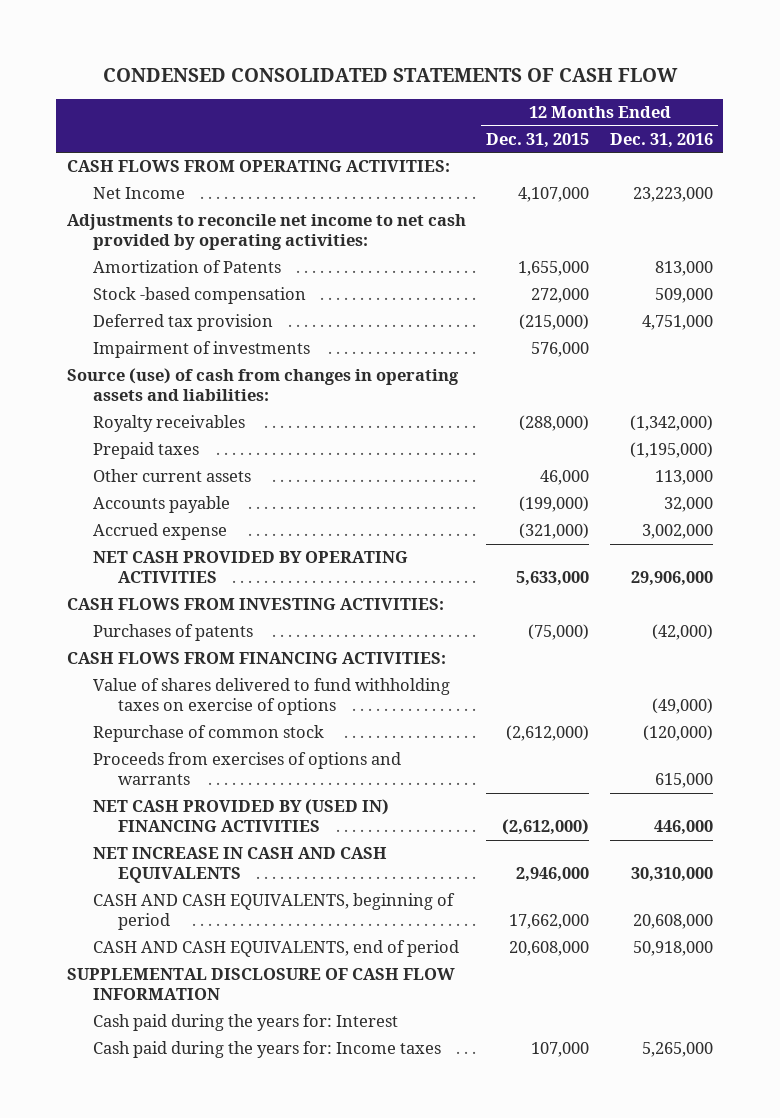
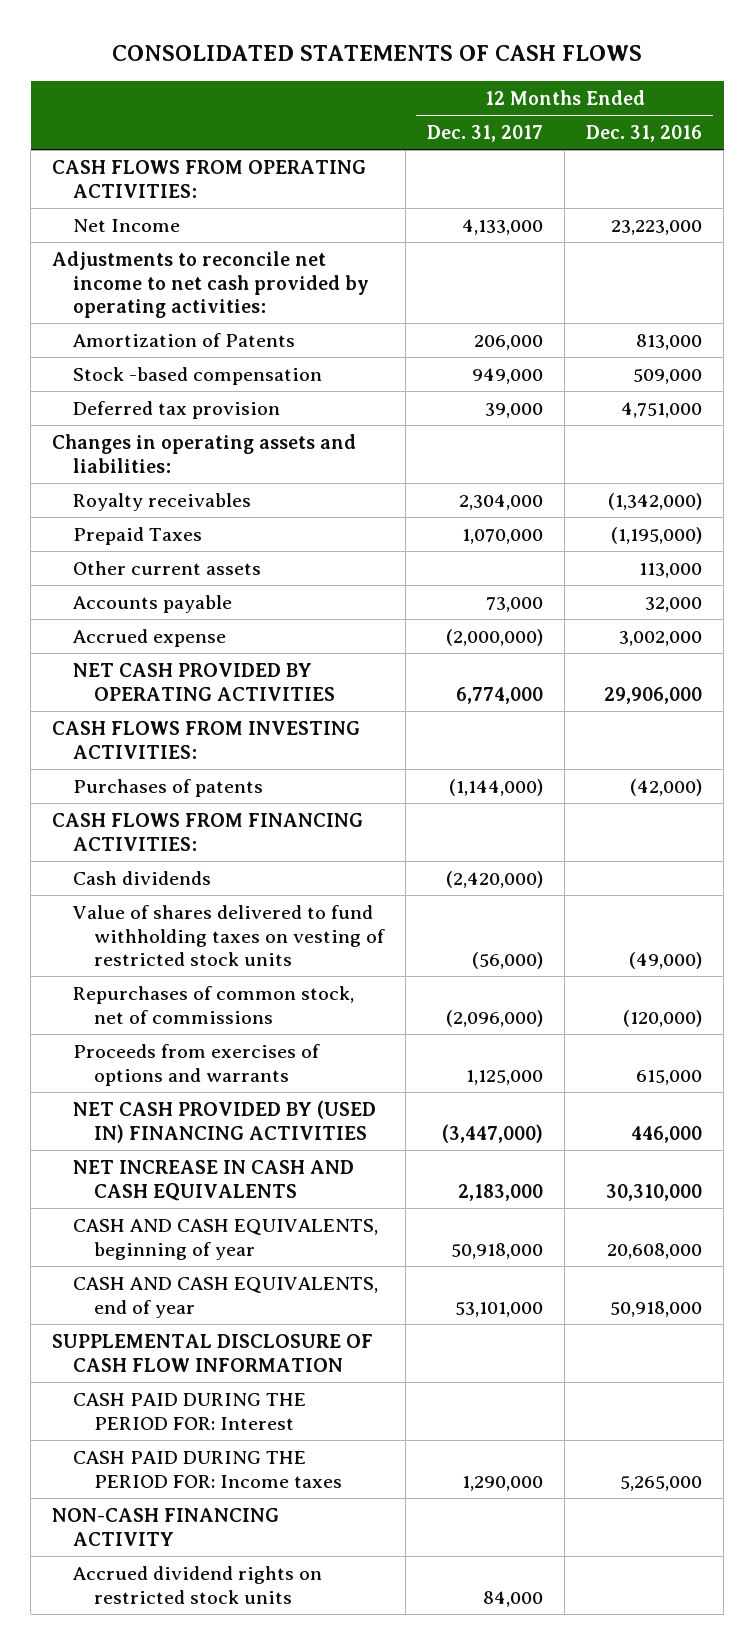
[102,68,678,83] CONDENSED CONSOLIDATED STATEMENTS OF CASH FLOW -> [112,45,643,62] CONSOLIDATED STATEMENTS OF CASH FLOWS
[486,132,590,148] Dec. 31, 2015 -> none
none -> [426,125,543,143] Dec. 31, 2017
[92,341,310,359] Impairment of investments -> none
[66,368,459,402] Source (use) of cash from changes in operating assets and liabilities: -> [52,433,357,473] Changes in operating assets and liabilities:
[92,442,199,460] Prepaid taxes -> [72,526,202,545] Prepaid Taxes
none -> [72,870,211,885] Cash dividends
[92,678,450,716] Value of shares delivered to fund withholding taxes on exercise of options -> [71,904,385,967] Value of shares delivered to fund withholding taxes on vesting of restricted stock units
[92,725,324,743] Repurchase of common stock -> [72,985,354,1024] Repurchases of common stock, net of commissions
[92,893,455,931] CASH AND CASH EQUIVALENTS, beginning of period -> [72,1218,378,1260] CASH AND CASH EQUIVALENTS, beginning of year
[92,940,459,958] CASH AND CASH EQUIVALENTS, end of period -> [72,1276,378,1318] CASH AND CASH EQUIVALENTS, end of year
[92,1014,398,1032] Cash paid during the years for: Interest -> [72,1392,306,1430] CASH PAID DURING THE PERIOD FOR: Interest
[92,1041,441,1059] Cash paid during the years for: Income taxes -> [72,1450,342,1488] CASH PAID DURING THE PERIOD FOR: Income taxes
none -> [52,1507,280,1546] NON-CASH FINANCING ACTIVITY
none -> [72,1565,322,1604] Accrued dividend rights on restricted stock units

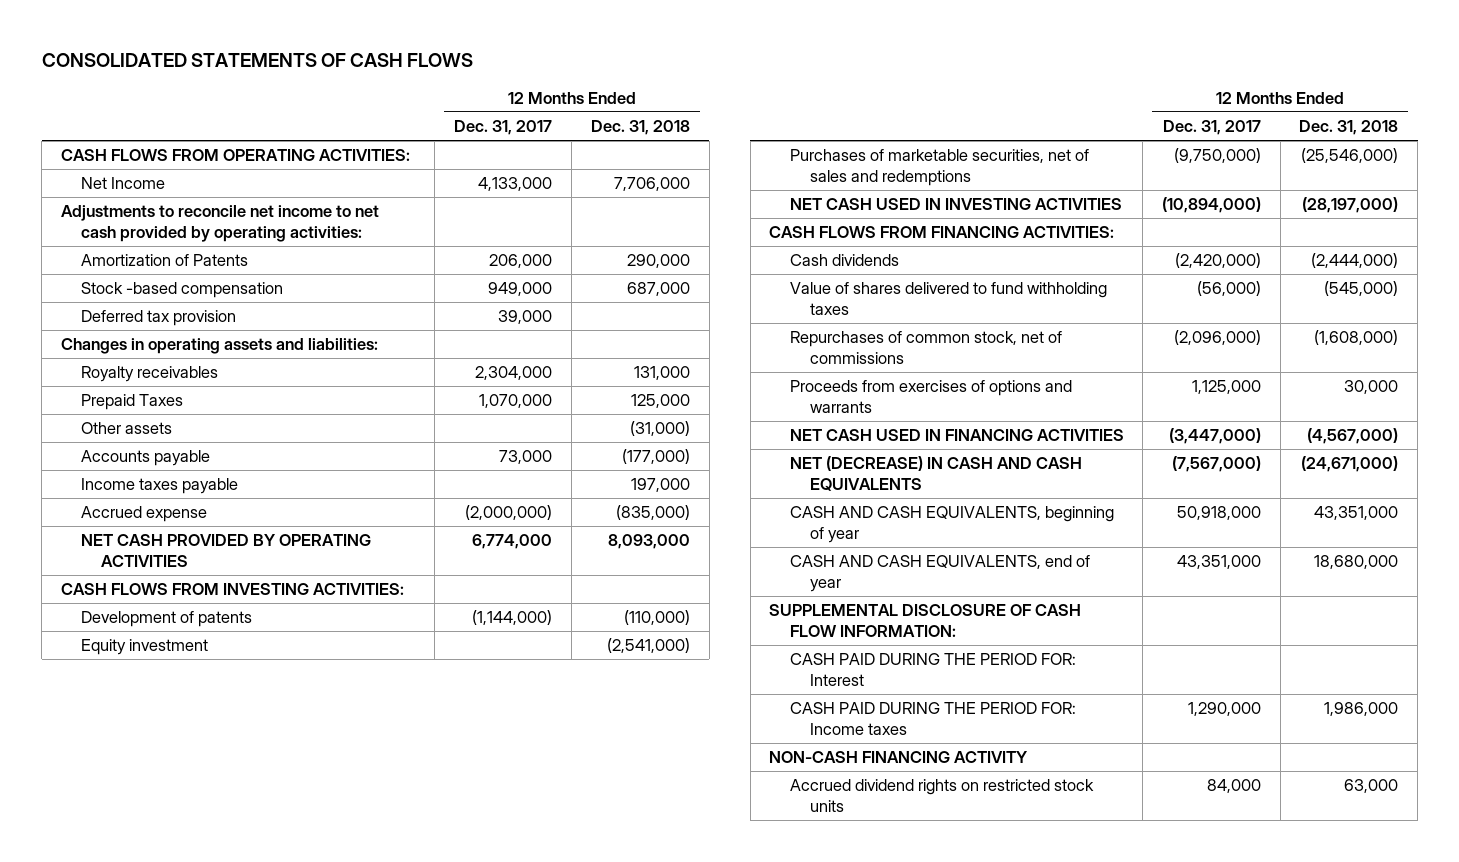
[586,125,703,143] Dec. 31, 2016 -> none
none -> [590,120,690,136] Dec. 31, 2018
[72,560,261,575] Other current assets -> [81,422,173,435] Other assets
none -> [81,478,239,495] Income taxes payable
[72,778,263,797] Purchases of patents -> [81,611,253,628] Development of patents
none -> [81,639,209,656] Equity investment
none -> [789,149,1089,187] Purchases of marketable securities, net of sales and redemptions
none -> [789,198,1122,211] NET CASH USED IN INVESTING ACTIVITIES
[71,904,385,967] Value of shares delivered to fund withholding taxes on vesting of restricted stock units -> [789,282,1107,316] Value of shares delivered to fund withholding taxes
[72,1099,376,1143] NET CASH PROVIDED BY (USED IN) FINANCING ACTIVITIES -> [789,429,1124,442] NET CASH USED IN FINANCING ACTIVITIES
[72,1159,354,1201] NET INCREASE IN CASH AND CASH EQUIVALENTS -> [789,456,1082,492] NET (DECREASE) IN CASH AND CASH EQUIVALENTS
[457,1183,543,1201] 2,183,000 -> [1172,456,1262,473] (7,567,000)
[454,1301,543,1317] 53,101,000 -> [1177,555,1262,570] 43,351,000
[52,1333,374,1372] SUPPLEMENTAL DISCLOSURE OF CASH FLOW INFORMATION -> [769,604,1082,638] SUPPLEMENTAL DISCLOSURE OF CASH FLOW INFORMATION:

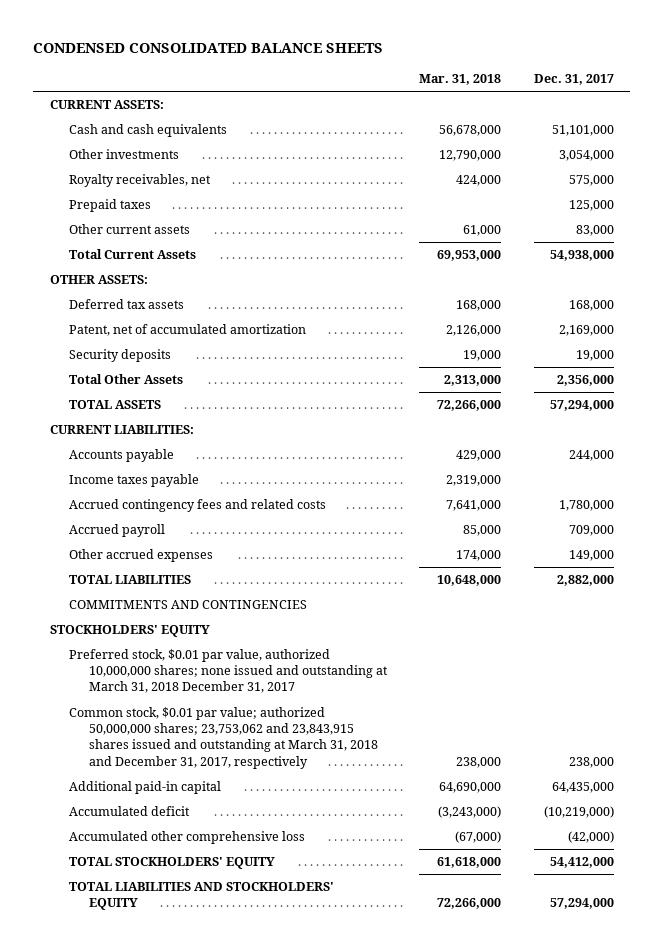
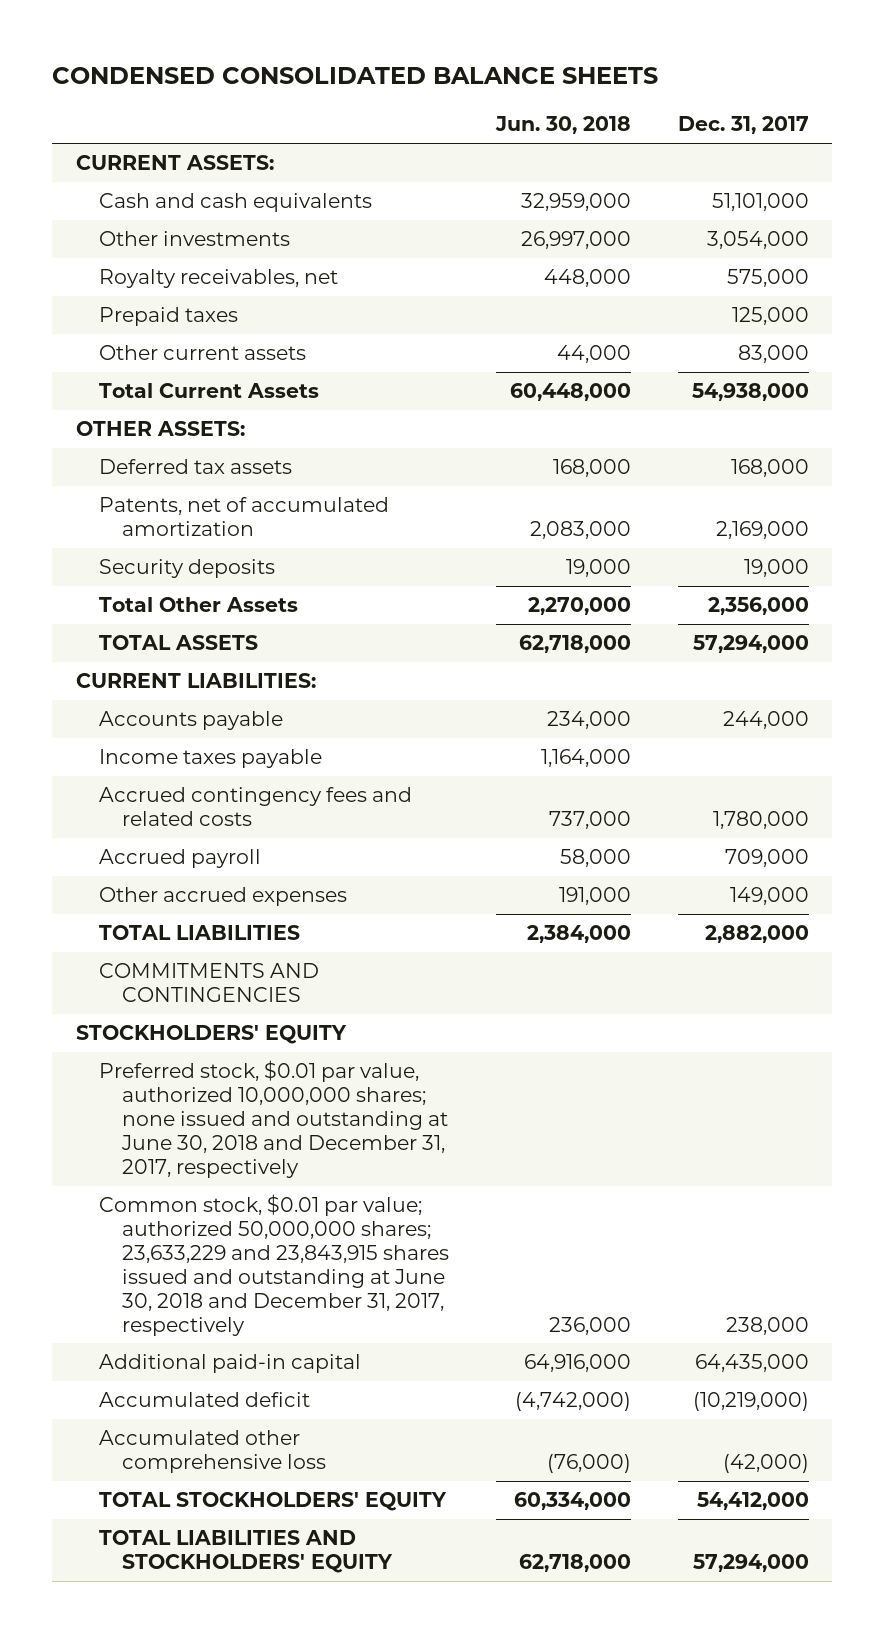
[419,74,502,86] Mar. 31, 2018 -> none
none -> [495,116,632,135] Jun. 30, 2018
[69,324,307,337] Patent, net of accumulated amortization -> [99,497,390,537] Patents, net of accumulated amortization
[69,649,388,694] Preferred stock, $0.01 par value, authorized 10,000,000 shares; none issued and outstanding at March 31, 2018 December 31, 2017 -> [99,1060,449,1178] Preferred stock, $0.01 par value, authorized 10,000,000 shares; none issued and outstanding at June 30, 2018 and December 31, 2017, respectively
[69,707,378,769] Common stock, $0.01 par value; authorized 50,000,000 shares; 23,753,062 and 23,843,915 shares issued and outstanding at March 31, 2018 and December 31, 2017, respectively -> [99,1194,450,1336] Common stock, $0.01 par value; authorized 50,000,000 shares; 23,633,229 and 23,843,915 shares issued and outstanding at June 30, 2018 and December 31, 2017, respectively

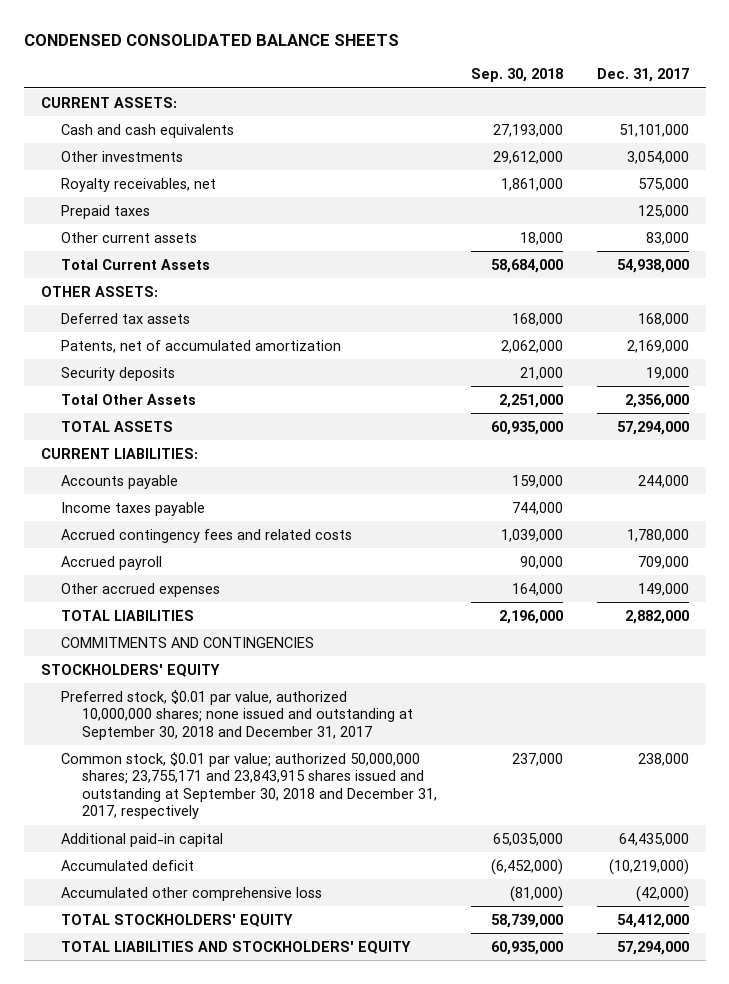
[495,116,632,135] Jun. 30, 2018 -> none
none -> [470,68,563,83] Sep. 30, 2018
[99,1060,449,1178] Preferred stock, $0.01 par value, authorized 10,000,000 shares; none issued and outstanding at June 30, 2018 and December 31, 2017, respectively -> [61,689,413,740] Preferred stock, $0.01 par value, authorized 10,000,000 shares; none issued and outstanding at September 30, 2018 and December 31, 2017
[99,1194,450,1336] Common stock, $0.01 par value; authorized 50,000,000 shares; 23,633,229 and 23,843,915 shares issued and outstanding at June 30, 2018 and December 31, 2017, respectively -> [61,751,437,820] Common stock, $0.01 par value; authorized 50,000,000 shares; 23,755,171 and 23,843,915 shares issued and outstanding at September 30, 2018 and December 31, 2017, respectively

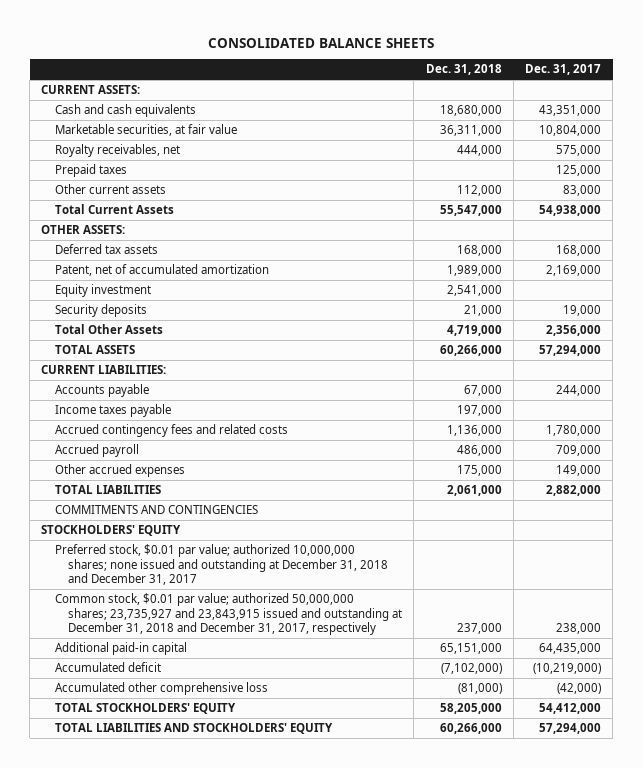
[23,34,399,47] CONDENSED CONSOLIDATED BALANCE SHEETS -> [208,37,435,48] CONSOLIDATED BALANCE SHEETS
[470,68,563,83] Sep. 30, 2018 -> none
none -> [425,64,502,76] Dec. 31, 2018
[61,150,184,162] Other investments -> none
[618,123,689,137] 51,101,000 -> [539,105,602,117] 43,351,000
none -> [54,124,237,137] Marketable securities, at fair value
[61,339,342,353] Patents, net of accumulated amortization -> [54,264,269,277] Patent, net of accumulated amortization
none -> [54,284,151,298] Equity investment
[61,689,413,740] Preferred stock, $0.01 par value, authorized 10,000,000 shares; none issued and outstanding at September 30, 2018 and December 31, 2017 -> [54,544,389,586] Preferred stock, $0.01 par value; authorized 10,000,000 shares; none issued and outstanding at December 31, 2018 and December 31, 2017
[61,751,437,820] Common stock, $0.01 par value; authorized 50,000,000 shares; 23,755,171 and 23,843,915 shares issued and outstanding at September 30, 2018 and December 31, 2017, respectively -> [54,593,403,636] Common stock, $0.01 par value; authorized 50,000,000 shares; 23,735,927 and 23,843,915 issued and outstanding at December 31, 2018 and December 31, 2017, respectively

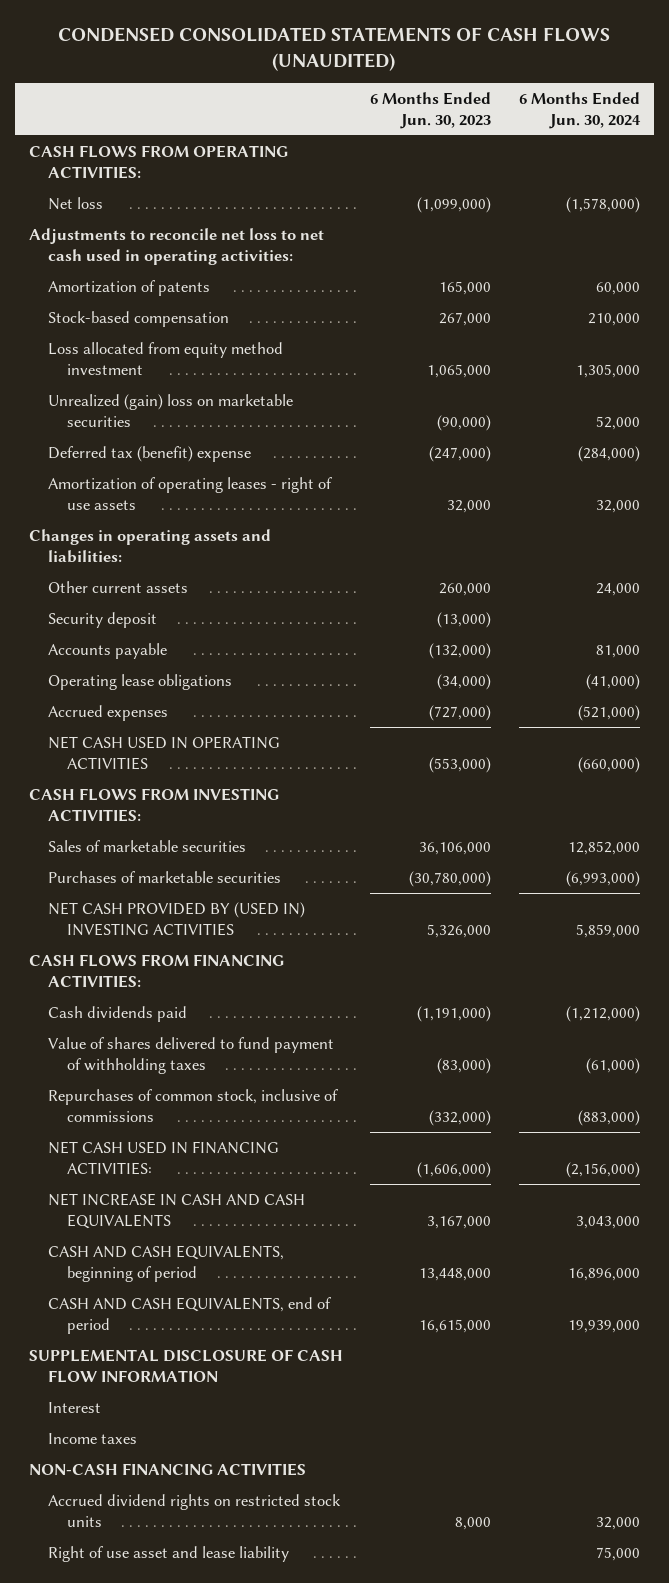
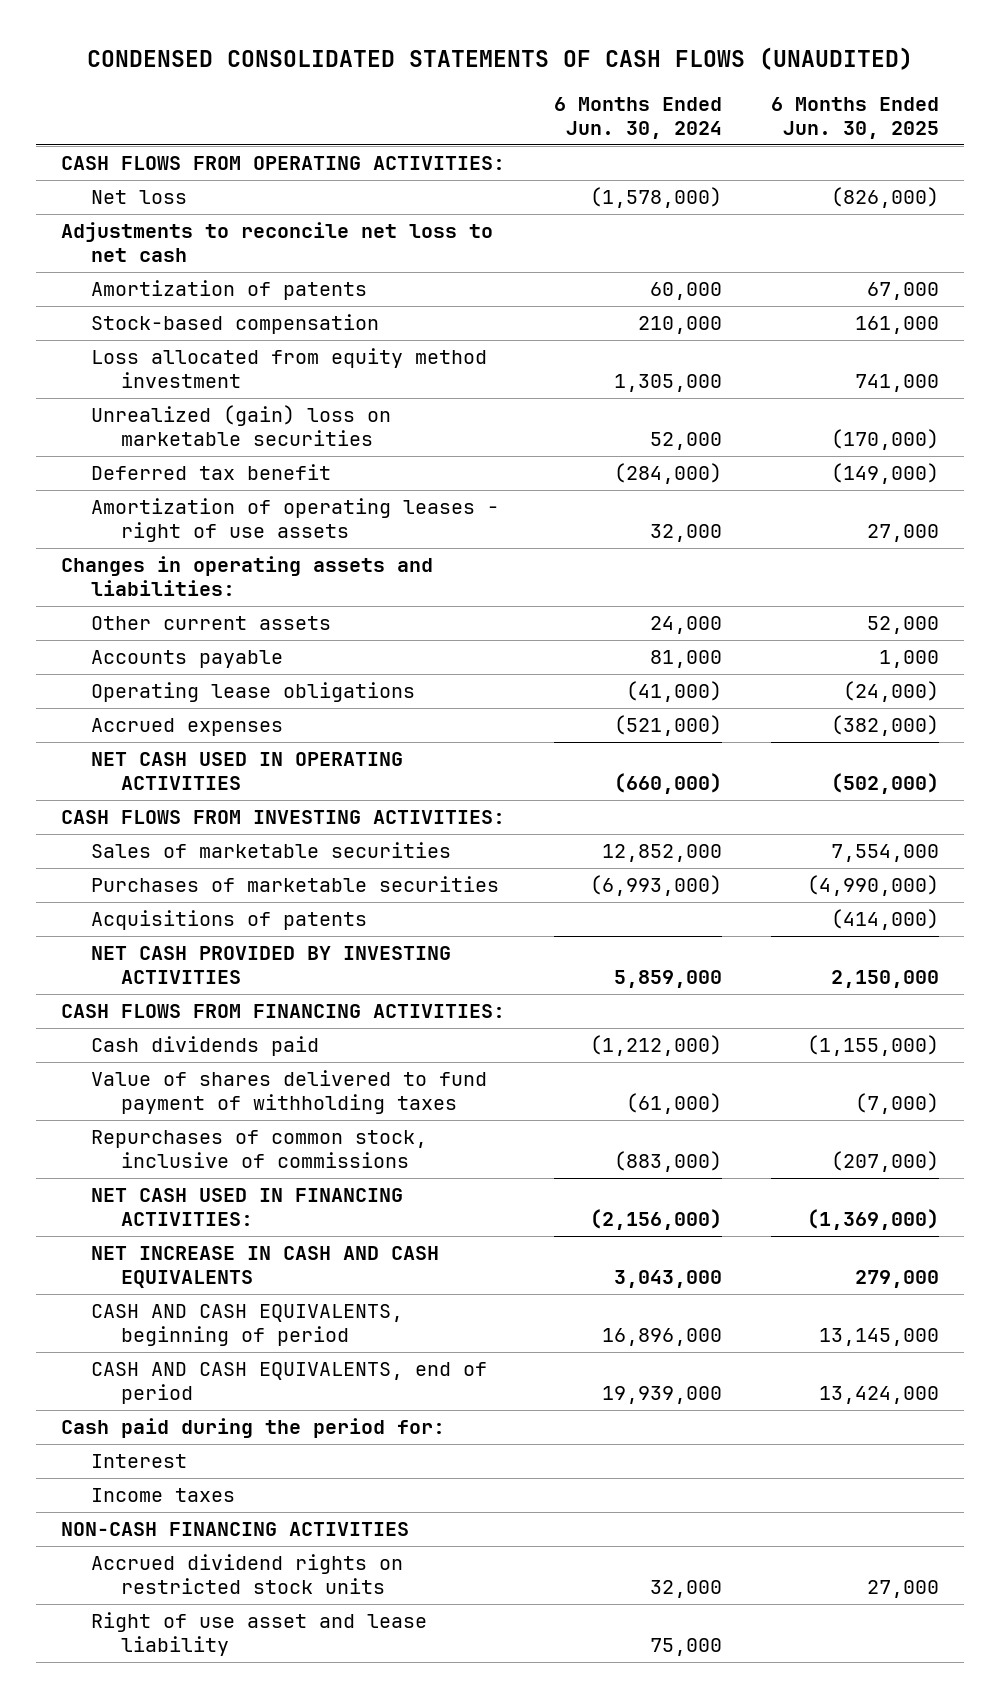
[370,91,492,129] 6 Months Ended Jun. 30, 2023 -> none
none -> [771,96,940,139] 6 Months Ended Jun. 30, 2025
[28,227,324,265] Adjustments to reconcile net loss to net cash used in operating activities: -> [60,222,493,263] Adjustments to reconcile net loss to net cash
[47,445,251,462] Deferred tax (benefit) expense -> [91,464,332,481] Deferred tax benefit
[47,611,157,628] Security deposit -> none
none -> [91,910,368,931] Acquisitions of patents
[47,901,305,936] NET CASH PROVIDED BY (USED IN) INVESTING ACTIVITIES -> [91,946,452,985] NET CASH PROVIDED BY INVESTING ACTIVITIES
[28,1348,343,1383] SUPPLEMENTAL DISCLOSURE OF CASH FLOW INFORMATION -> none
none -> [60,1418,445,1439] Cash paid during the period for:

